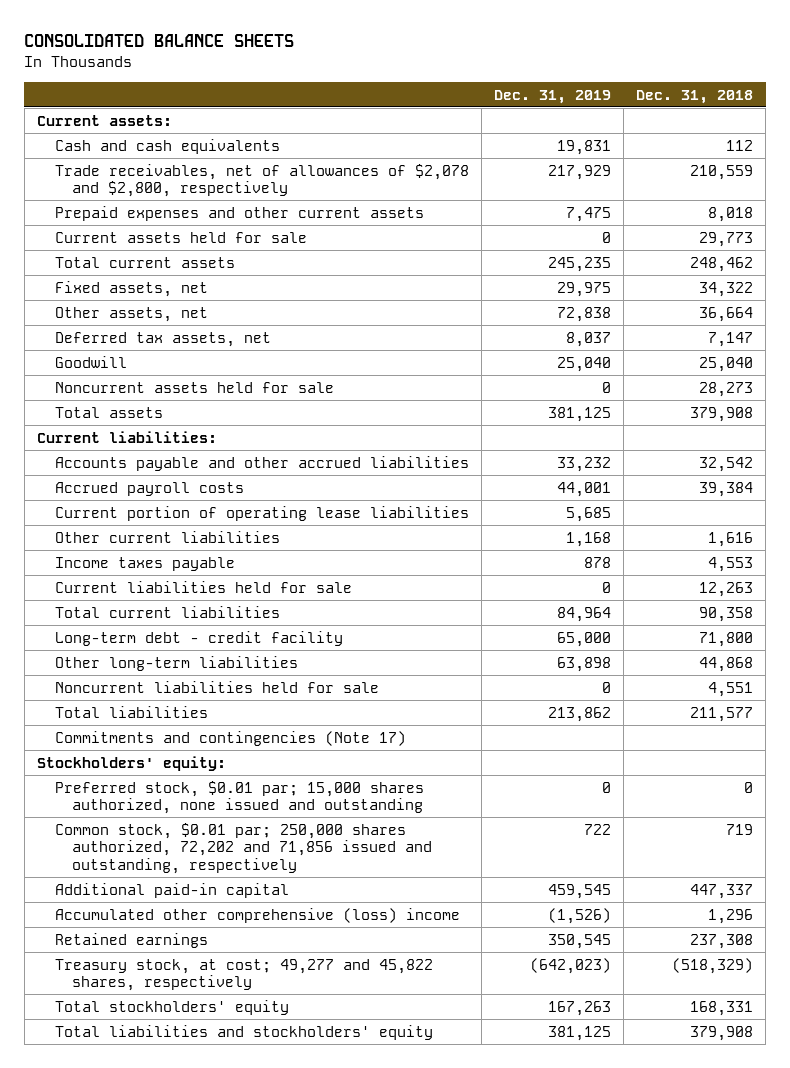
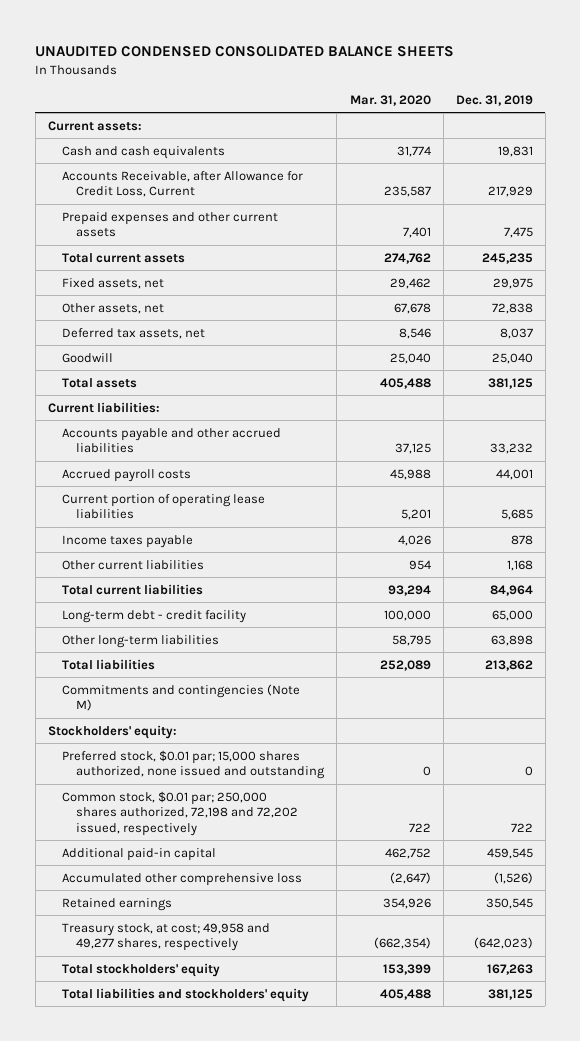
[24,34,295,48] CONSOLIDATED BALANCE SHEETS -> [35,45,455,57] UNAUDITED CONDENSED CONSOLIDATED BALANCE SHEETS
[636,89,754,104] Dec. 31, 2018 -> none
none -> [349,94,431,106] Mar. 31, 2020
[54,163,469,198] Trade receivables, net of allowances of $2,078 and $2,800, respectively -> [62,170,304,198] Accounts Receivable, after Allowance for Credit Loss, Current
[54,231,307,243] Current assets held for sale -> none
[54,381,334,393] Noncurrent assets held for sale -> none
[54,580,352,593] Current liabilities held for sale -> none
[54,530,280,543] Other current liabilities -> [62,559,205,570] Other current liabilities
[54,680,379,693] Noncurrent liabilities held for sale -> none
[54,730,406,746] Commitments and contingencies (Note 17) -> [62,683,301,712] Commitments and contingencies (Note M)
[54,822,433,875] Common stock, $0.01 par; 250,000 shares authorized, 72,202 and 71,856 issued and outstanding, respectively -> [62,790,299,836] Common stock, $0.01 par; 250,000 shares authorized, 72,198 and 72,202 issued, respectively
[54,907,460,923] Accumulated other comprehensive (loss) income -> [62,872,303,886] Accumulated other comprehensive loss
[54,958,433,992] Treasury stock, at cost; 49,277 and 45,822 shares, respectively -> [62,922,271,952] Treasury stock, at cost; 49,958 and 49,277 shares, respectively

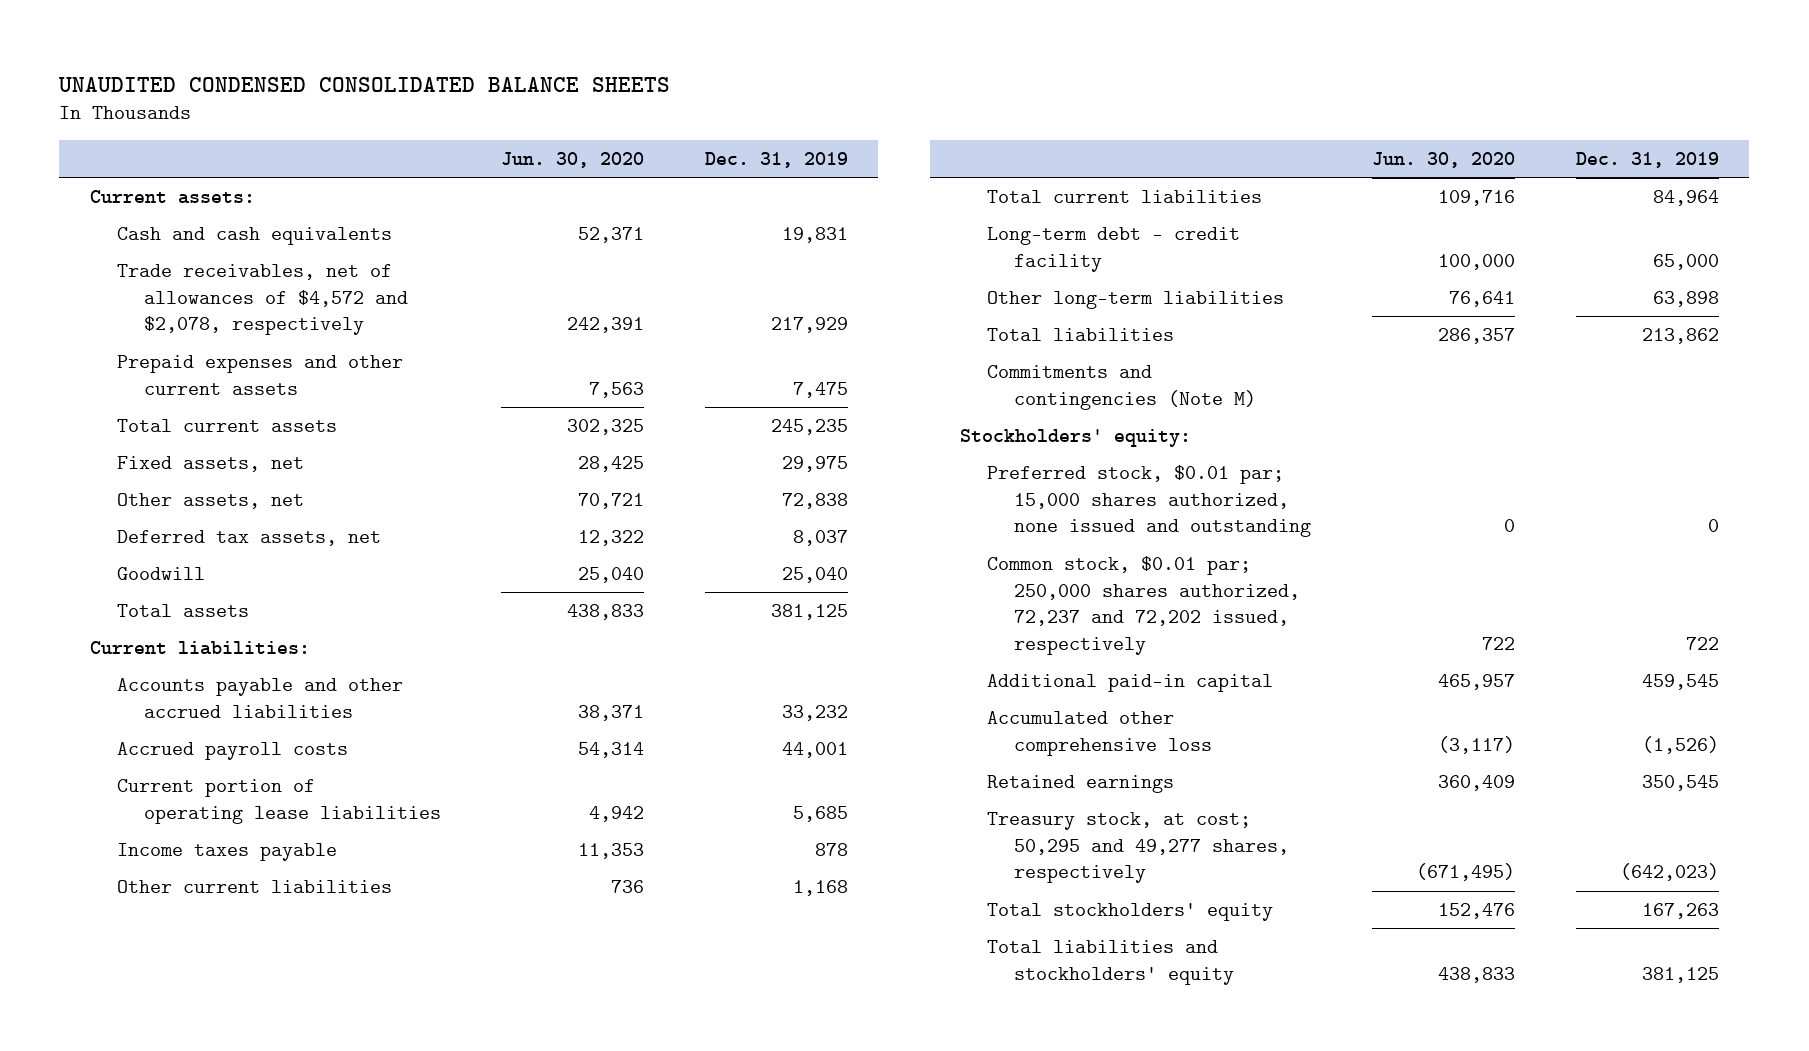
[349,94,431,106] Mar. 31, 2020 -> none
none -> [501,151,645,168] Jun. 30, 2020
[62,170,304,198] Accounts Receivable, after Allowance for Credit Loss, Current -> [116,263,408,336] Trade receivables, net of allowances of $4,572 and $2,078, respectively
[62,790,299,836] Common stock, $0.01 par; 250,000 shares authorized, 72,198 and 72,202 issued, respectively -> [987,555,1301,656] Common stock, $0.01 par; 250,000 shares authorized, 72,237 and 72,202 issued, respectively
[62,922,271,952] Treasury stock, at cost; 49,958 and 49,277 shares, respectively -> [987,811,1290,884] Treasury stock, at cost; 50,295 and 49,277 shares, respectively

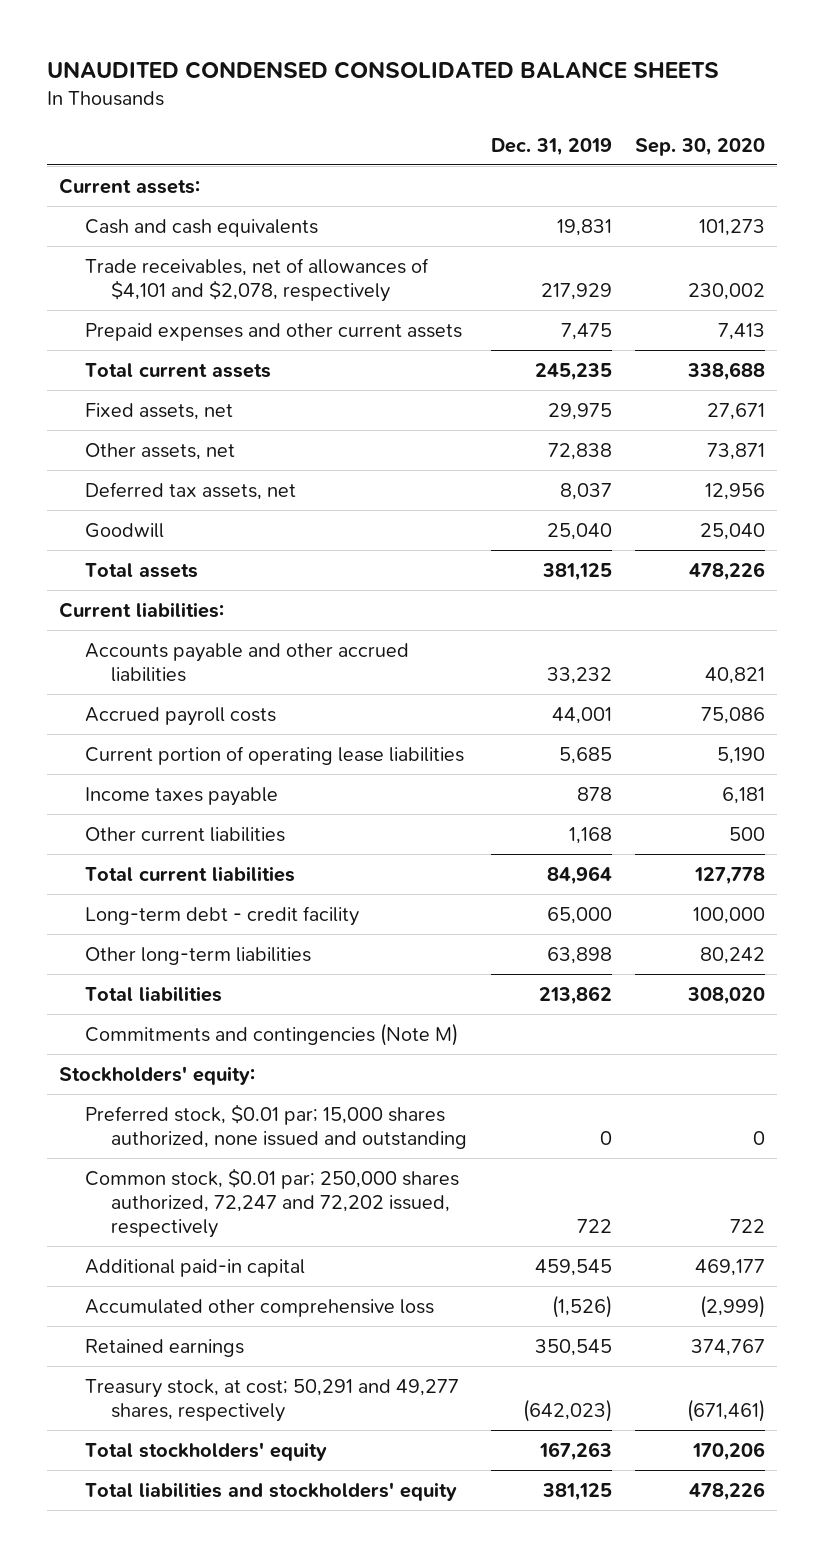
[501,151,645,168] Jun. 30, 2020 -> none
none -> [635,137,766,156] Sep. 30, 2020
[116,263,408,336] Trade receivables, net of allowances of $4,572 and $2,078, respectively -> [85,257,430,302] Trade receivables, net of allowances of $4,101 and $2,078, respectively
[987,555,1301,656] Common stock, $0.01 par; 250,000 shares authorized, 72,237 and 72,202 issued, respectively -> [85,1167,460,1238] Common stock, $0.01 par; 250,000 shares authorized, 72,247 and 72,202 issued, respectively
[987,811,1290,884] Treasury stock, at cost; 50,295 and 49,277 shares, respectively -> [85,1378,460,1422] Treasury stock, at cost; 50,291 and 49,277 shares, respectively

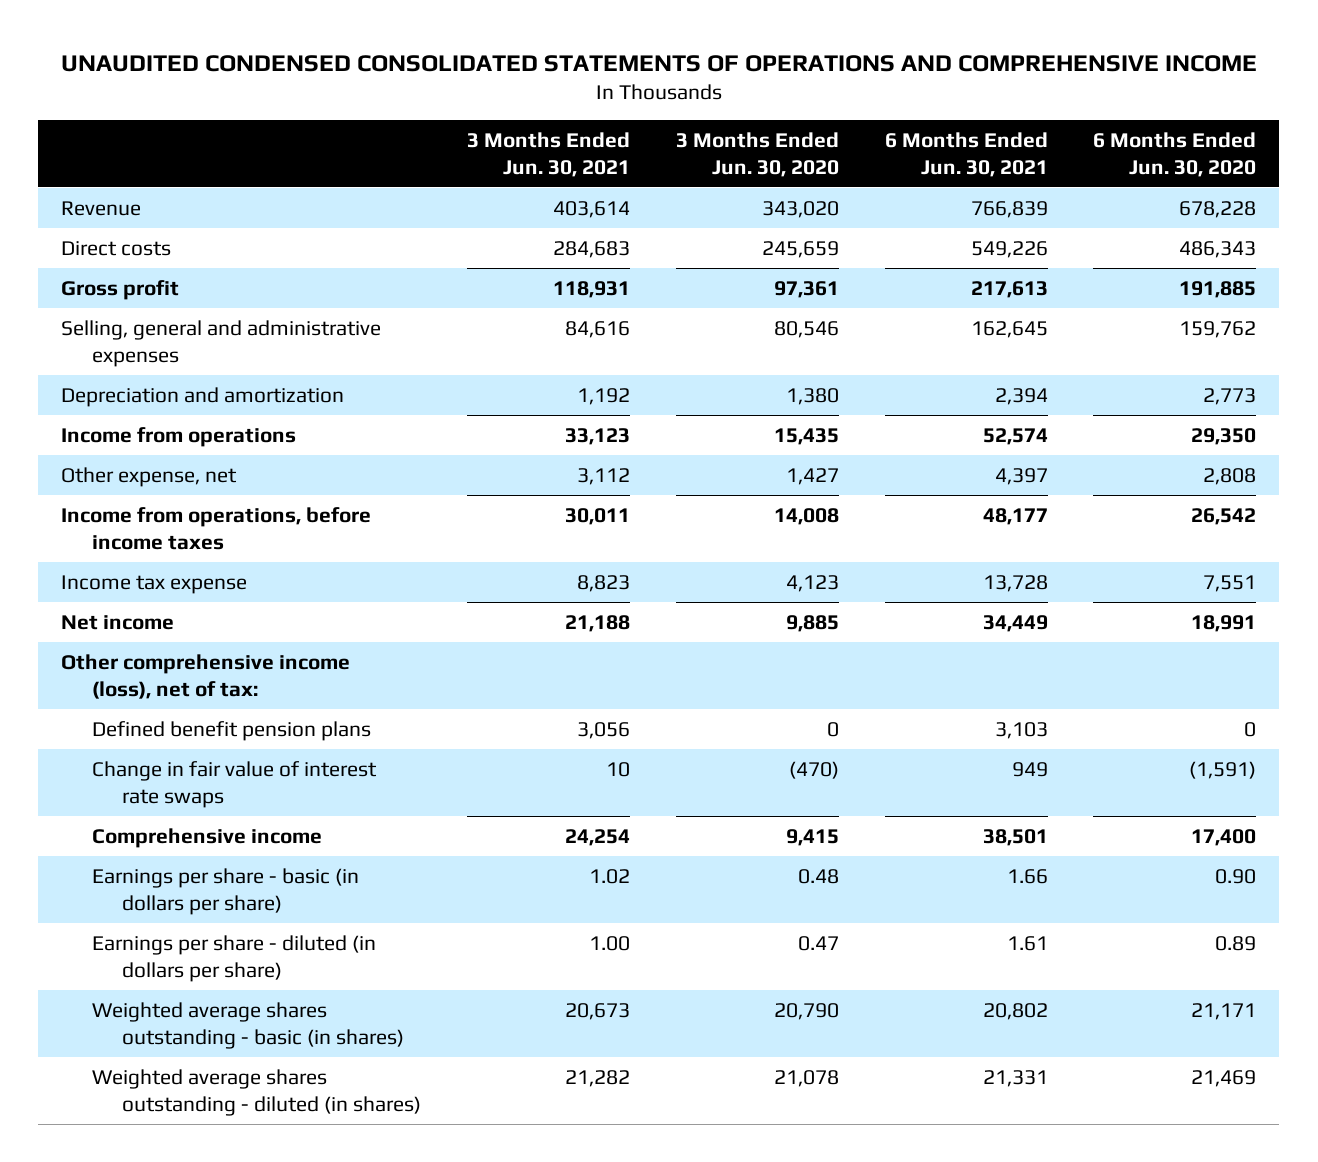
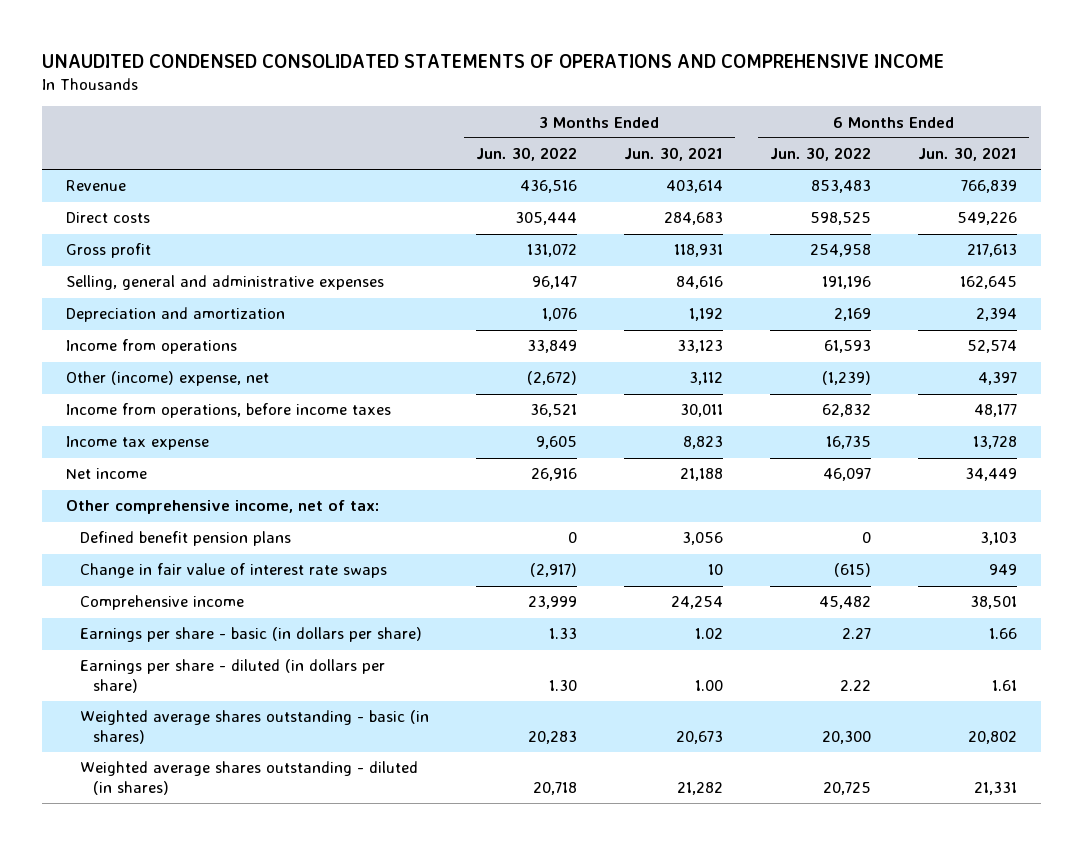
[675,131,839,177] 3 Months Ended Jun. 30, 2020 -> none
[1093,131,1257,177] 6 Months Ended Jun. 30, 2020 -> none
none -> [475,147,577,162] Jun. 30, 2022
none -> [769,147,871,162] Jun. 30, 2022
[61,466,238,487] Other expense, net -> [65,371,269,387] Other (income) expense, net
[61,653,351,699] Other comprehensive income (loss), net of tax: -> [65,500,379,515] Other comprehensive income, net of tax:

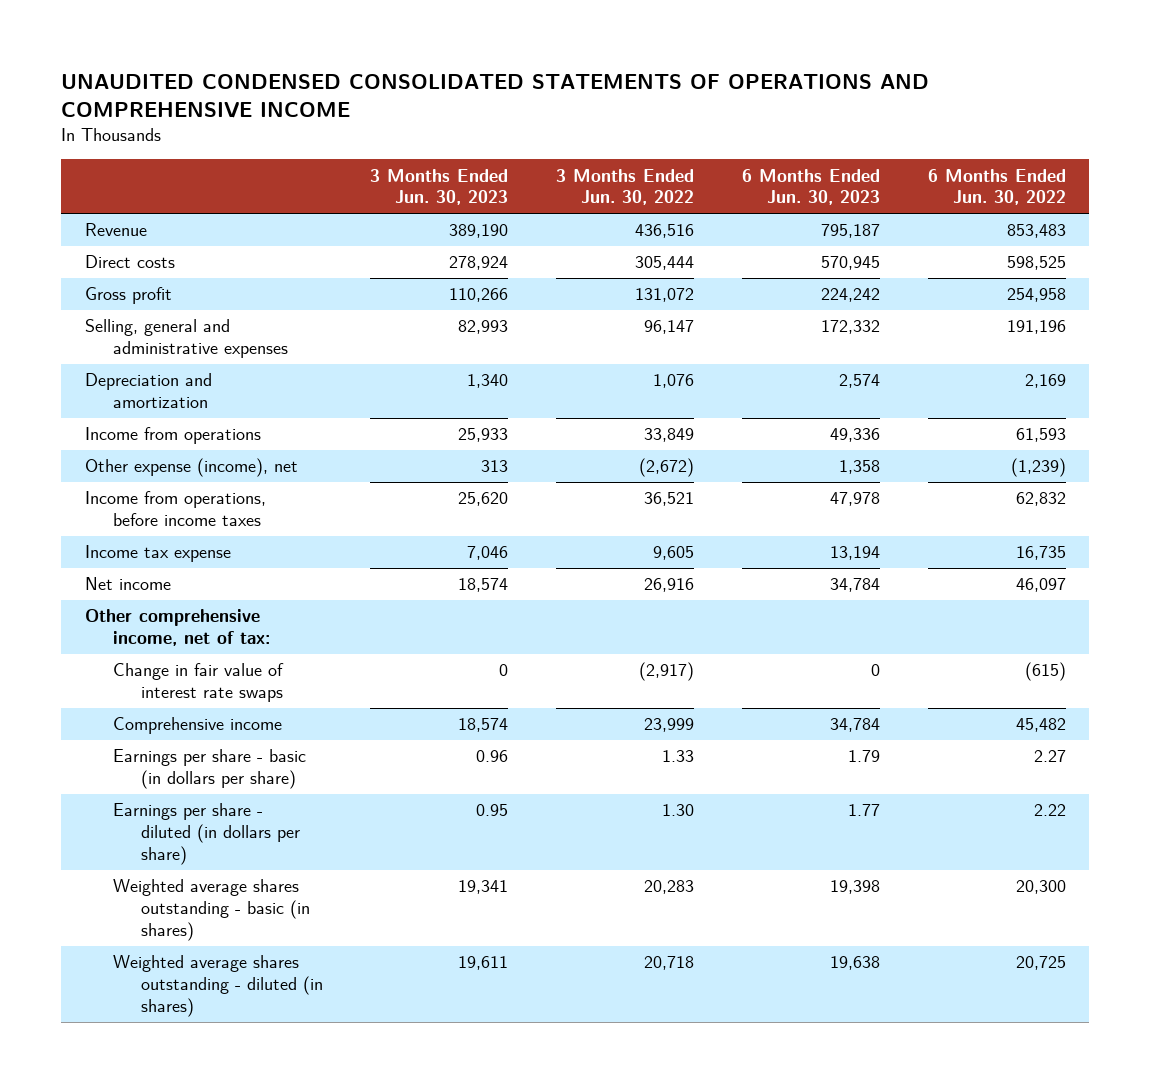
[623,147,723,162] Jun. 30, 2021 -> none
[918,147,1018,162] Jun. 30, 2021 -> none
none -> [370,168,509,206] 3 Months Ended Jun. 30, 2023
none -> [741,168,880,206] 6 Months Ended Jun. 30, 2023
[65,371,269,387] Other (income) expense, net -> [84,458,298,478] Other expense (income), net
[79,531,291,547] Defined benefit pension plans -> none

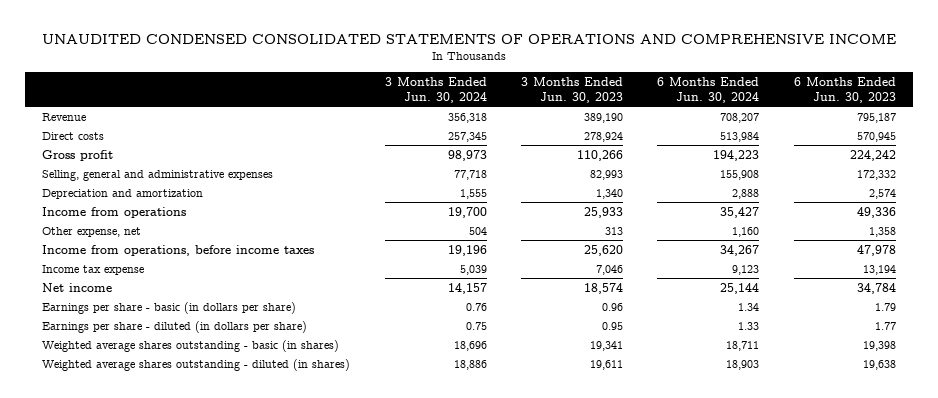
[556,168,695,206] 3 Months Ended Jun. 30, 2022 -> none
[927,168,1066,206] 6 Months Ended Jun. 30, 2022 -> none
none -> [384,77,487,104] 3 Months Ended Jun. 30, 2024
none -> [657,77,760,104] 6 Months Ended Jun. 30, 2024
[84,458,298,478] Other expense (income), net -> [42,226,142,237] Other expense, net
[84,609,270,647] Other comprehensive income, net of tax: -> none
[112,663,284,703] Change in fair value of interest rate swaps -> none
[112,717,282,735] Comprehensive income -> none

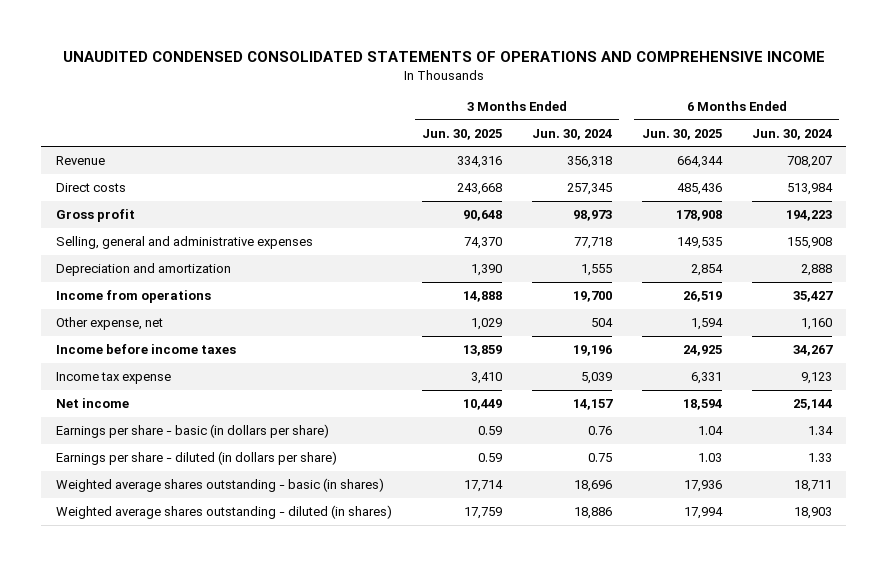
[520,77,623,104] 3 Months Ended Jun. 30, 2023 -> none
[793,77,896,104] 6 Months Ended Jun. 30, 2023 -> none
none -> [422,128,503,140] Jun. 30, 2025
none -> [641,128,722,140] Jun. 30, 2025
[42,244,315,256] Income from operations, before income taxes -> [56,344,237,355] Income before income taxes

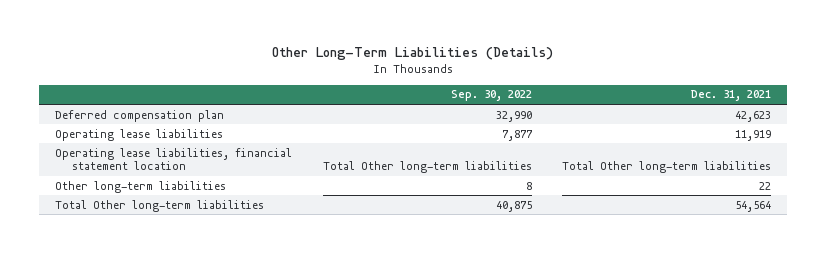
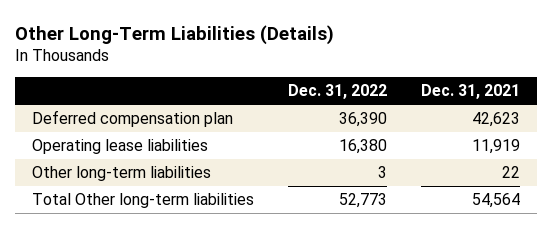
[450,90,532,102] Sep. 30, 2022 -> none
none -> [288,84,388,100] Dec. 31, 2022
[54,147,292,171] Operating lease liabilities, financial statement location -> none

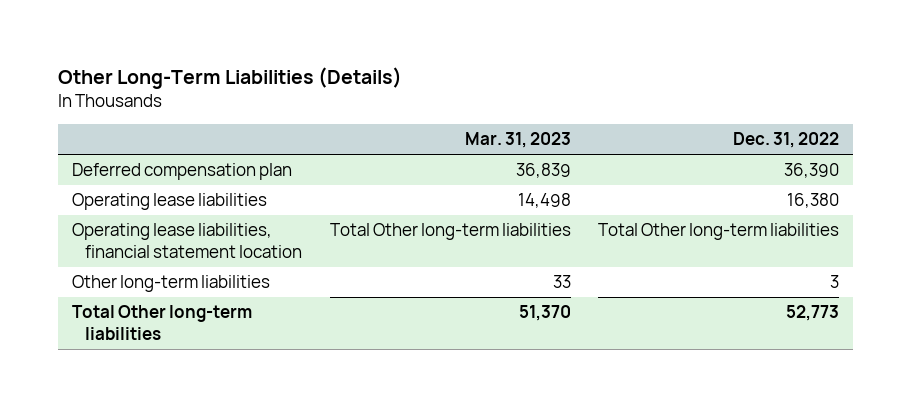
[421,84,521,100] Dec. 31, 2021 -> none
none -> [464,132,571,149] Mar. 31, 2023
none -> [71,223,303,258] Operating lease liabilities, financial statement location

